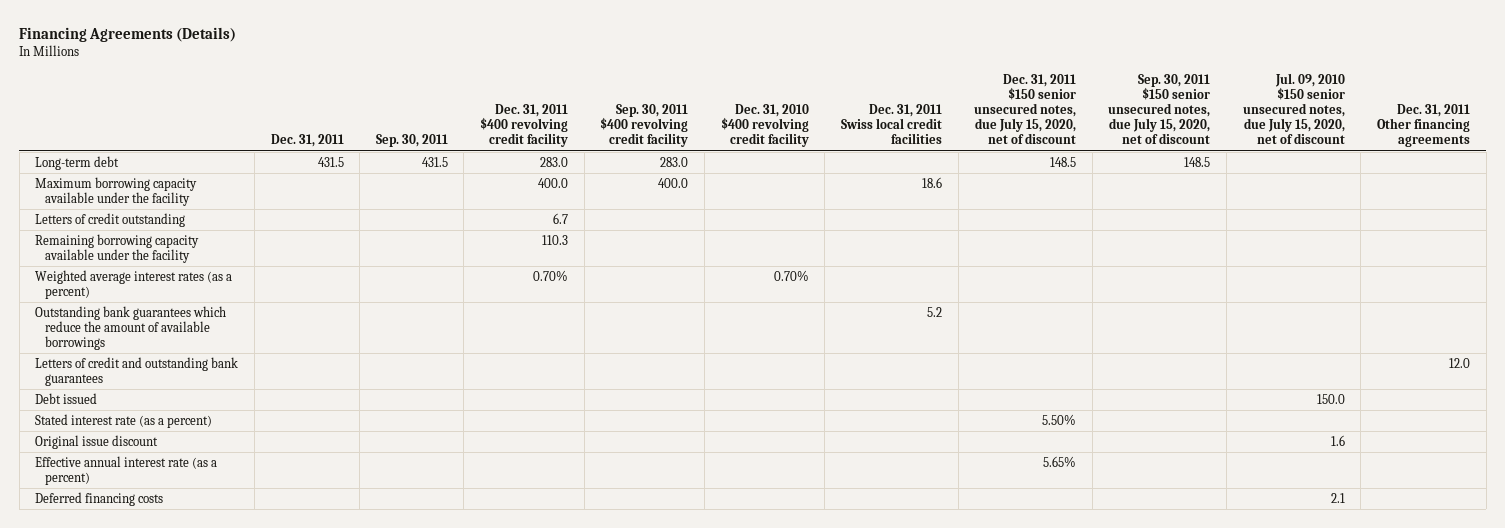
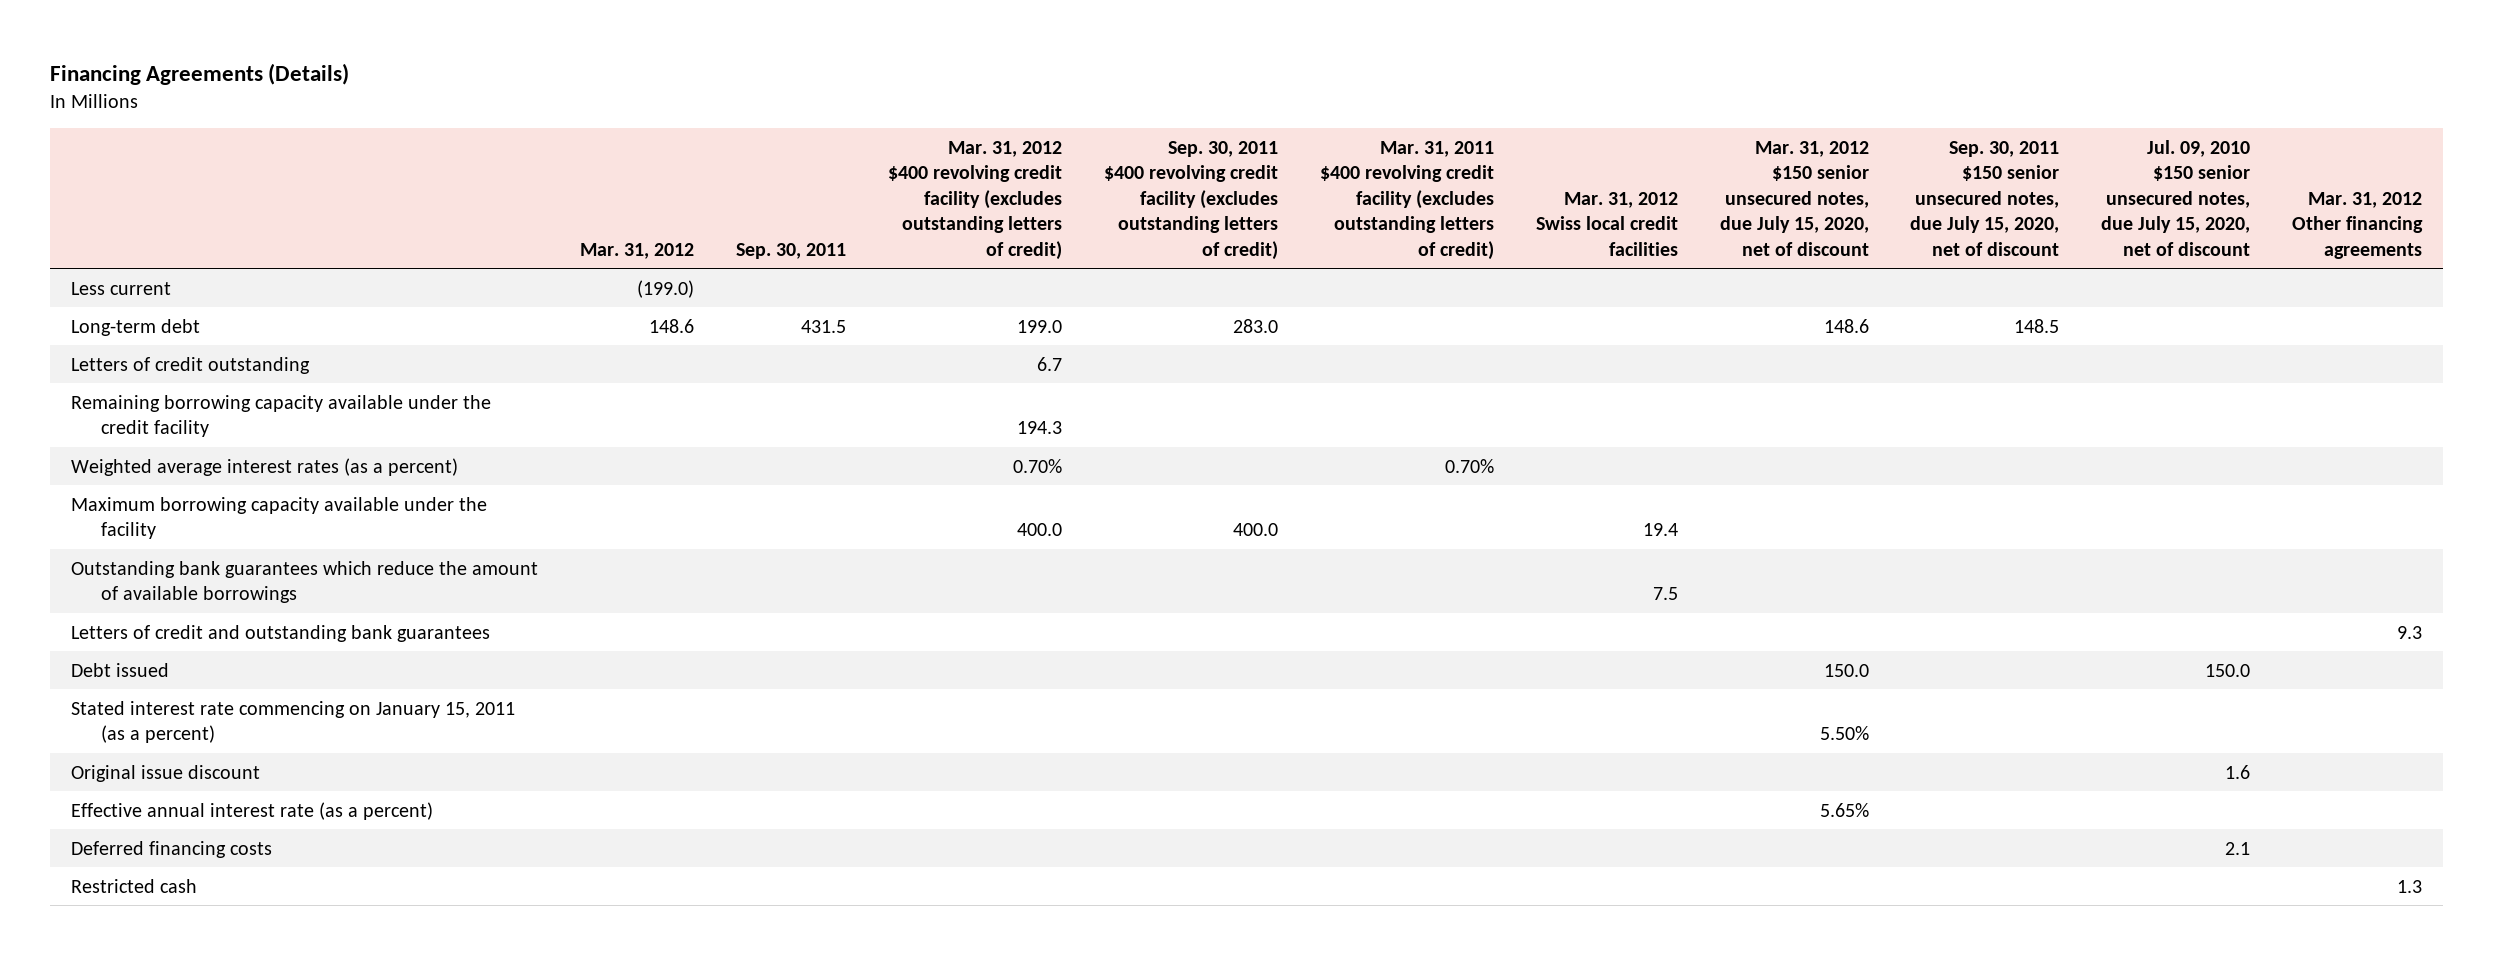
[270,134,344,148] Dec. 31, 2011 -> none
[480,104,569,148] Dec. 31, 2011 $400 revolving credit facility -> none
[600,104,689,148] Sep. 30, 2011 $400 revolving credit facility -> none
[720,104,809,148] Dec. 31, 2010 $400 revolving credit facility -> none
[840,104,942,145] Dec. 31, 2011 Swiss local credit facilities -> none
[974,74,1077,145] Dec. 31, 2011 $150 senior unsecured notes, due July 15, 2020, net of discount -> none
[1377,104,1471,148] Dec. 31, 2011 Other financing agreements -> none
none -> [580,242,695,259] Mar. 31, 2012
none -> [887,140,1062,260] Mar. 31, 2012 $400 revolving credit facility (excludes outstanding letters of credit)
none -> [1103,140,1278,260] Sep. 30, 2011 $400 revolving credit facility (excludes outstanding letters of credit)
none -> [1319,140,1494,260] Mar. 31, 2011 $400 revolving credit facility (excludes outstanding letters of credit)
none -> [1535,191,1678,256] Mar. 31, 2012 Swiss local credit facilities
none -> [1719,140,1869,256] Mar. 31, 2012 $150 senior unsecured notes, due July 15, 2020, net of discount
none -> [2292,191,2424,259] Mar. 31, 2012 Other financing agreements
none -> [71,281,172,295] Less current
[35,233,200,264] Remaining borrowing capacity available under the facility -> [71,394,492,438] Remaining borrowing capacity available under the credit facility
[35,176,198,207] Maximum borrowing capacity available under the facility -> [71,496,488,540] Maximum borrowing capacity available under the facility
[35,413,213,428] Stated interest rate (as a percent) -> [71,700,516,744] Stated interest rate commencing on January 15, 2011 (as a percent)
none -> [71,878,198,893] Restricted cash

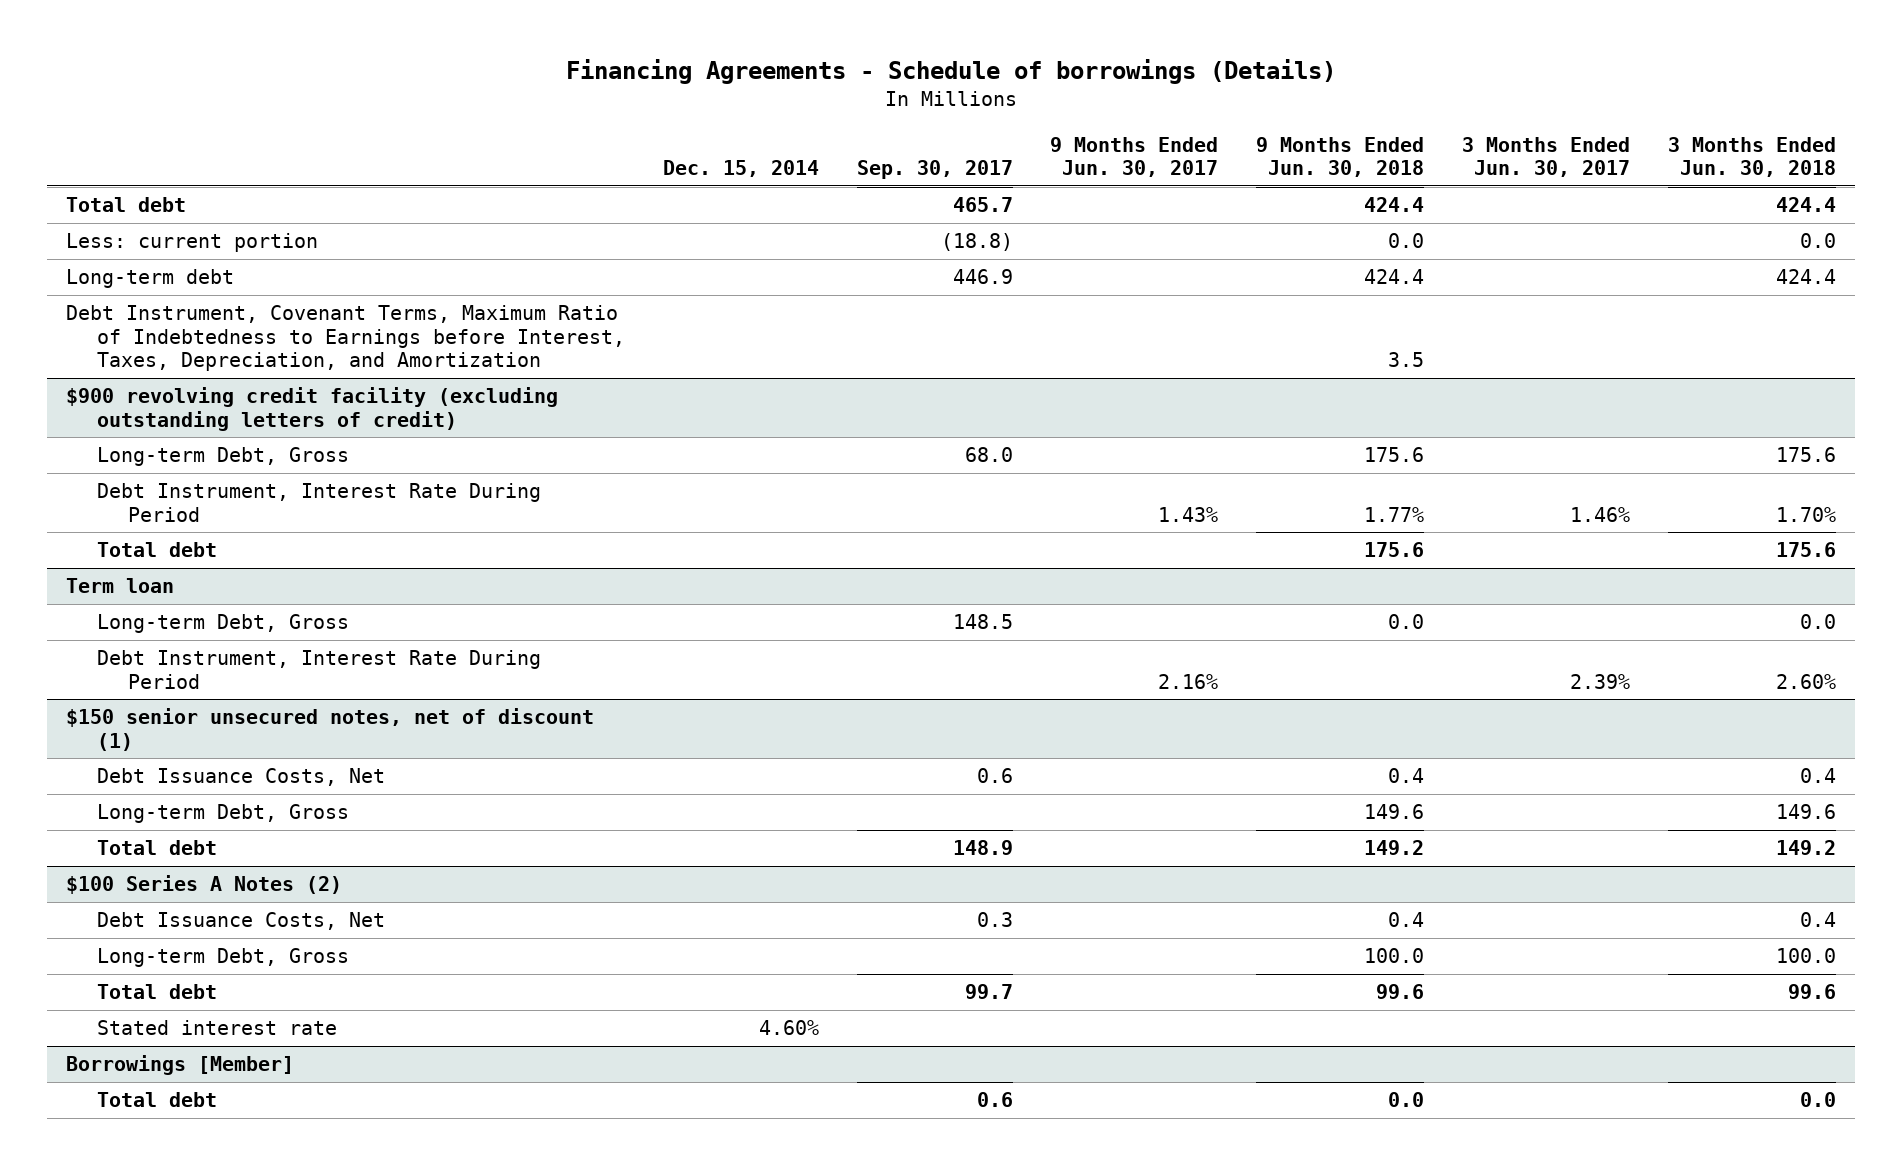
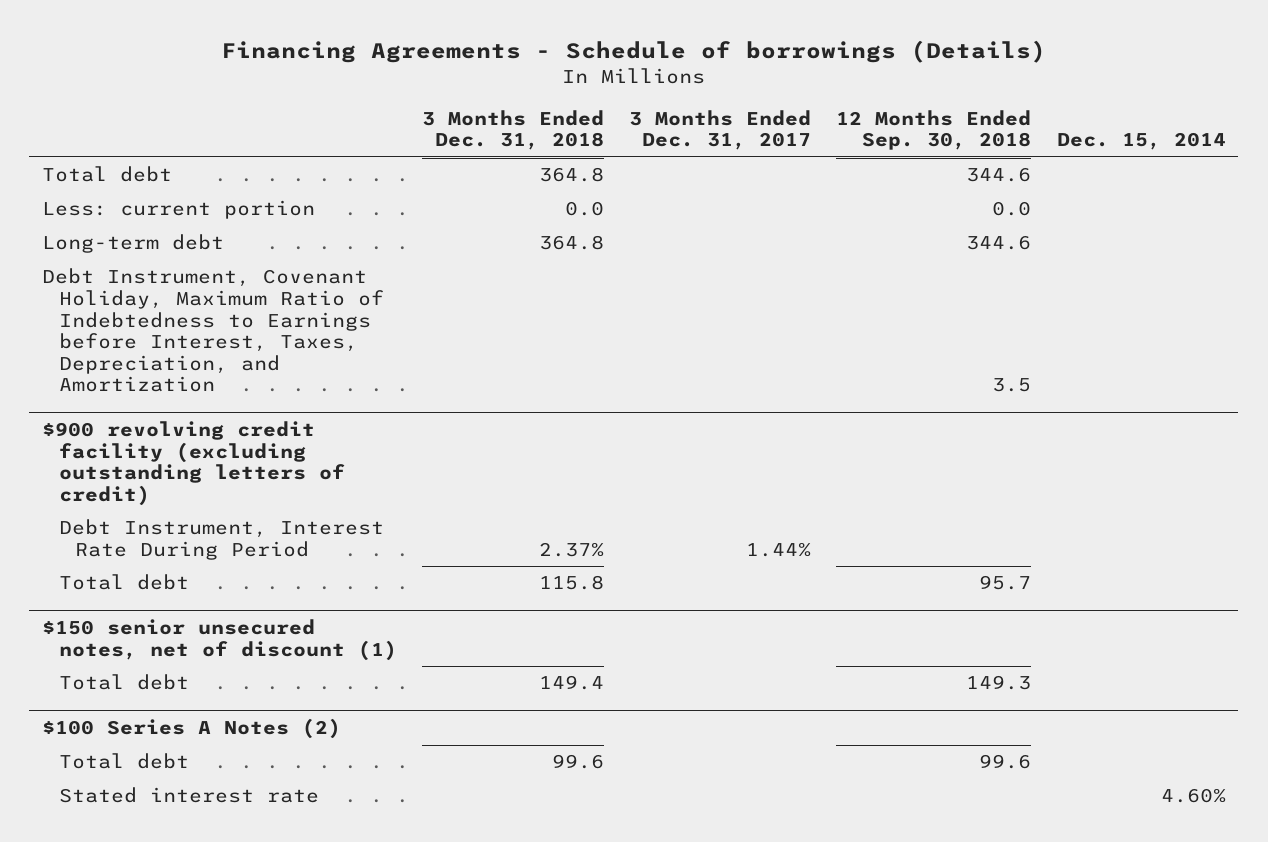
[856,160,1013,180] Sep. 30, 2017 -> none
[1050,136,1219,178] 9 Months Ended Jun. 30, 2017 -> none
[1256,136,1425,178] 9 Months Ended Jun. 30, 2018 -> none
[1461,136,1630,178] 3 Months Ended Jun. 30, 2017 -> none
[1667,136,1836,178] 3 Months Ended Jun. 30, 2018 -> none
none -> [421,109,604,151] 3 Months Ended Dec. 31, 2018
none -> [629,109,812,151] 3 Months Ended Dec. 31, 2017
none -> [836,109,1032,151] 12 Months Ended Sep. 30, 2018
[66,305,626,372] Debt Instrument, Covenant Terms, Maximum Ratio of Indebtedness to Earnings before Interest, Taxes, Depreciation, and Amortization -> [42,268,384,393] Debt Instrument, Covenant Holiday, Maximum Ratio of Indebtedness to Earnings before Interest, Taxes, Depreciation, and Amortization
[97,447,350,467] Long-term Debt, Gross -> none
[66,578,175,594] Term loan -> none
[97,614,350,634] Long-term Debt, Gross -> none
[97,650,542,689] Debt Instrument, Interest Rate During Period -> none
[97,768,386,787] Debt Issuance Costs, Net -> none
[97,804,350,824] Long-term Debt, Gross -> none
[97,912,386,931] Debt Issuance Costs, Net -> none
[97,948,350,968] Long-term Debt, Gross -> none
[66,1055,295,1076] Borrowings [Member] -> none
[97,1092,218,1108] Total debt -> none

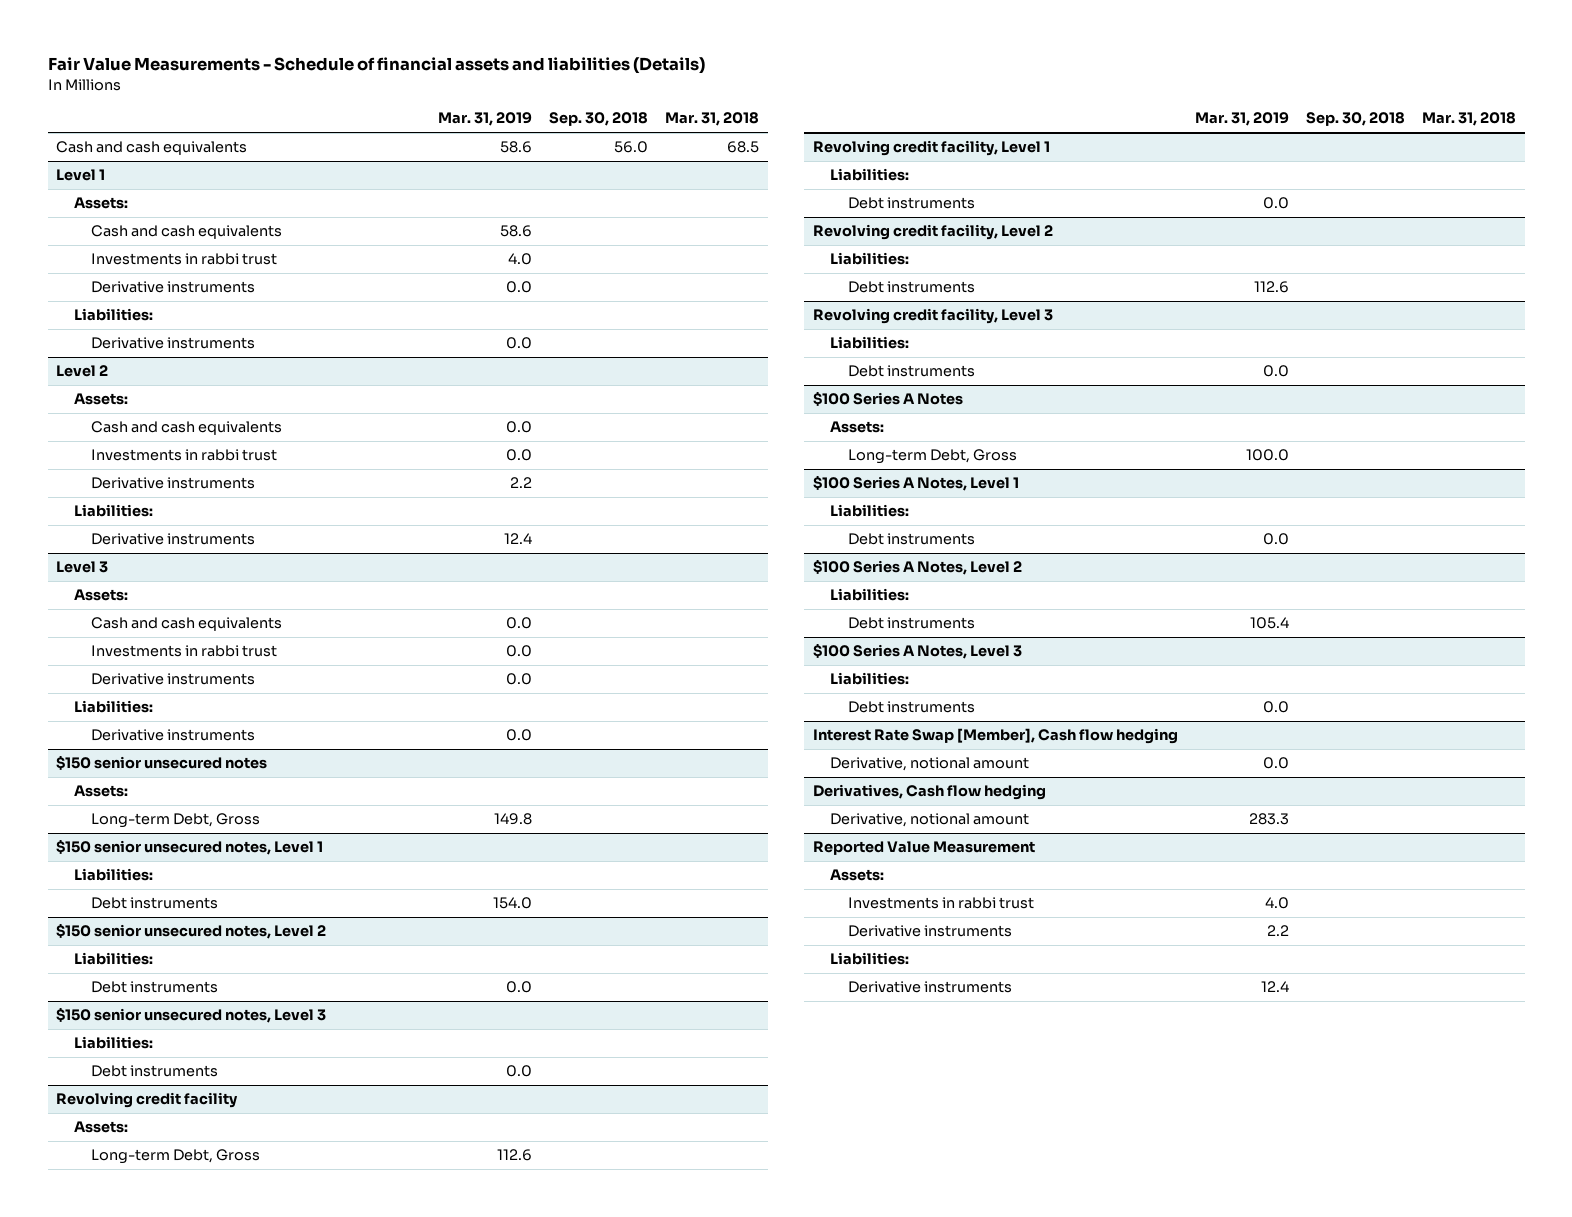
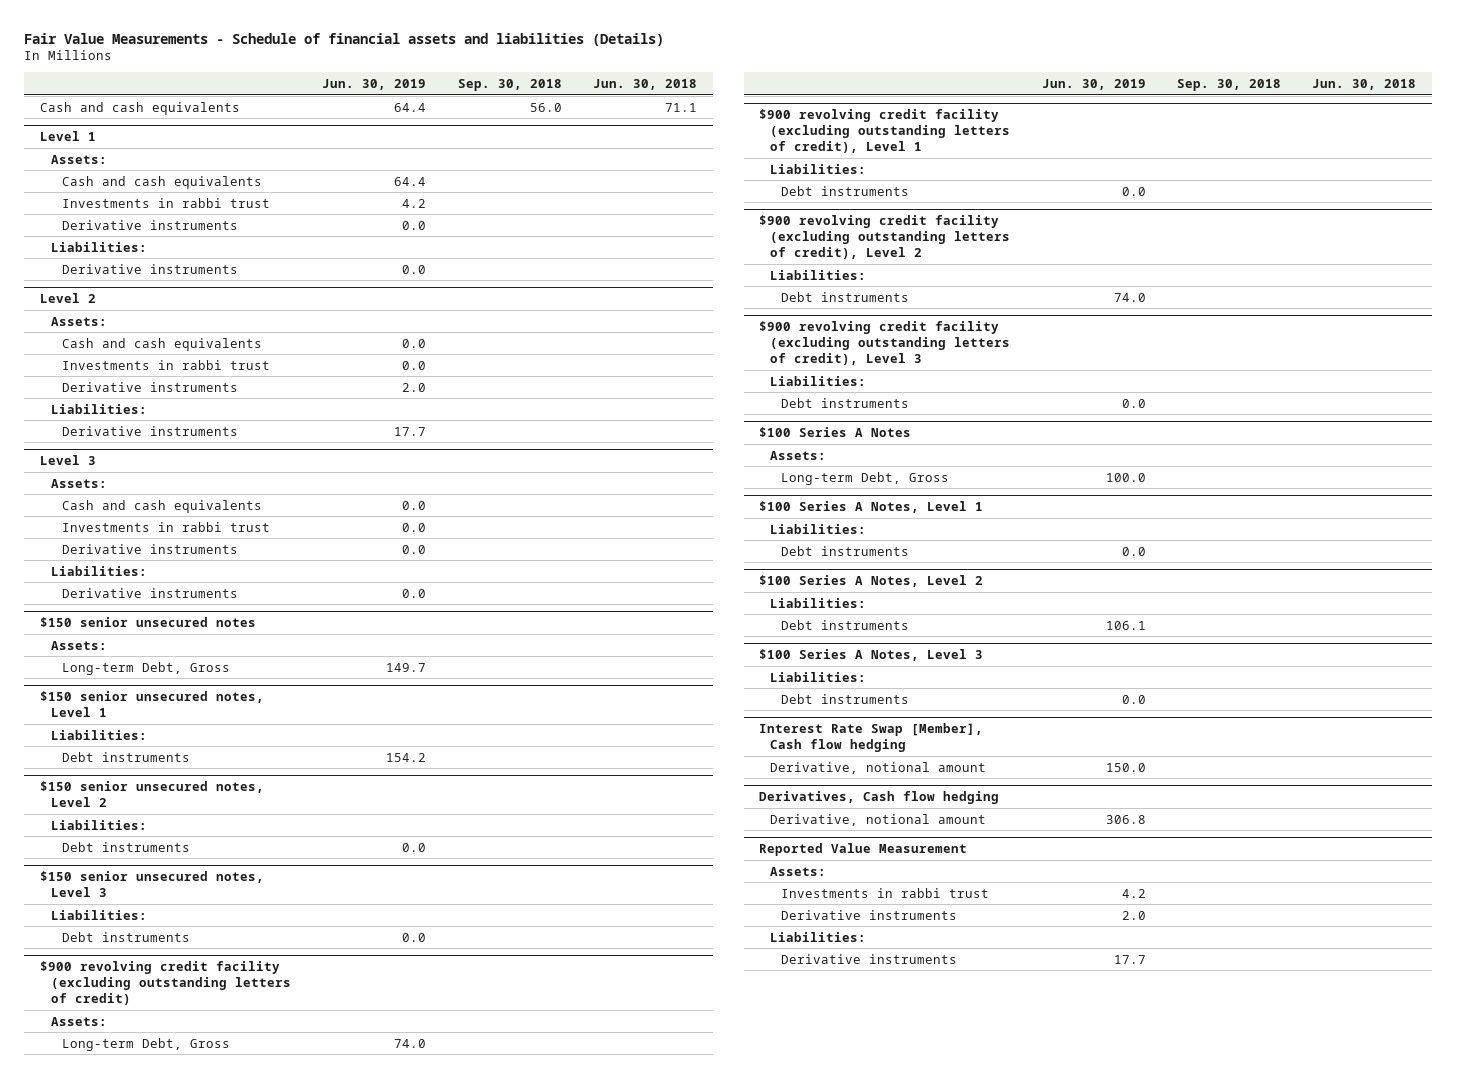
[438,112,533,127] Mar. 31, 2019 -> none
[665,112,760,127] Mar. 31, 2018 -> none
none -> [322,79,427,91] Jun. 30, 2019
none -> [593,79,698,91] Jun. 30, 2018
[56,1092,239,1109] Revolving credit facility -> [40,961,291,1005] $900 revolving credit facility (excluding outstanding letters of credit)
[812,140,1050,157] Revolving credit facility, Level 1 -> [759,109,1011,153] $900 revolving credit facility (excluding outstanding letters of credit), Level 1
[812,224,1053,241] Revolving credit facility, Level 2 -> [759,215,1011,259] $900 revolving credit facility (excluding outstanding letters of credit), Level 2
[812,308,1053,325] Revolving credit facility, Level 3 -> [759,321,1011,365] $900 revolving credit facility (excluding outstanding letters of credit), Level 3

